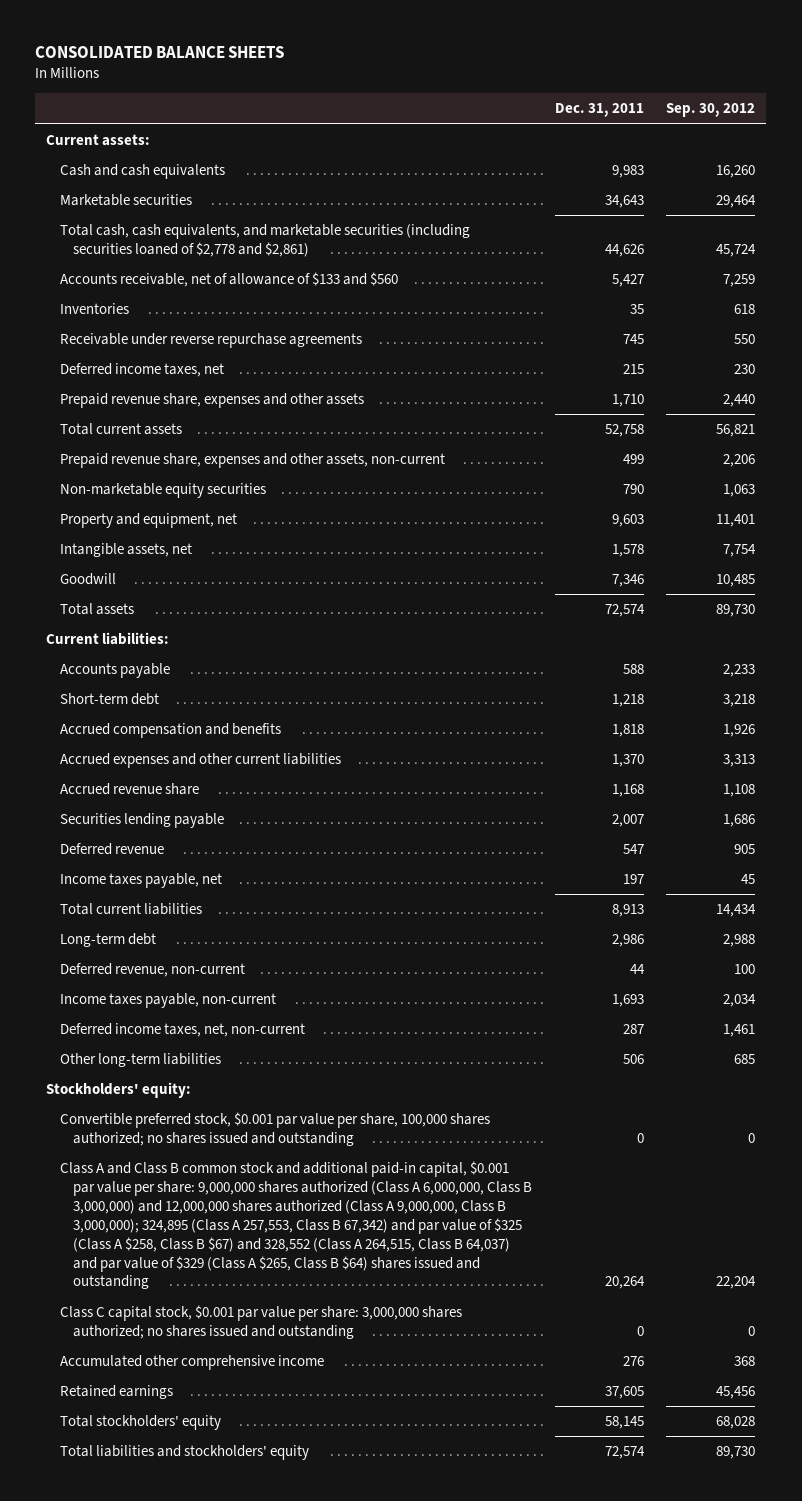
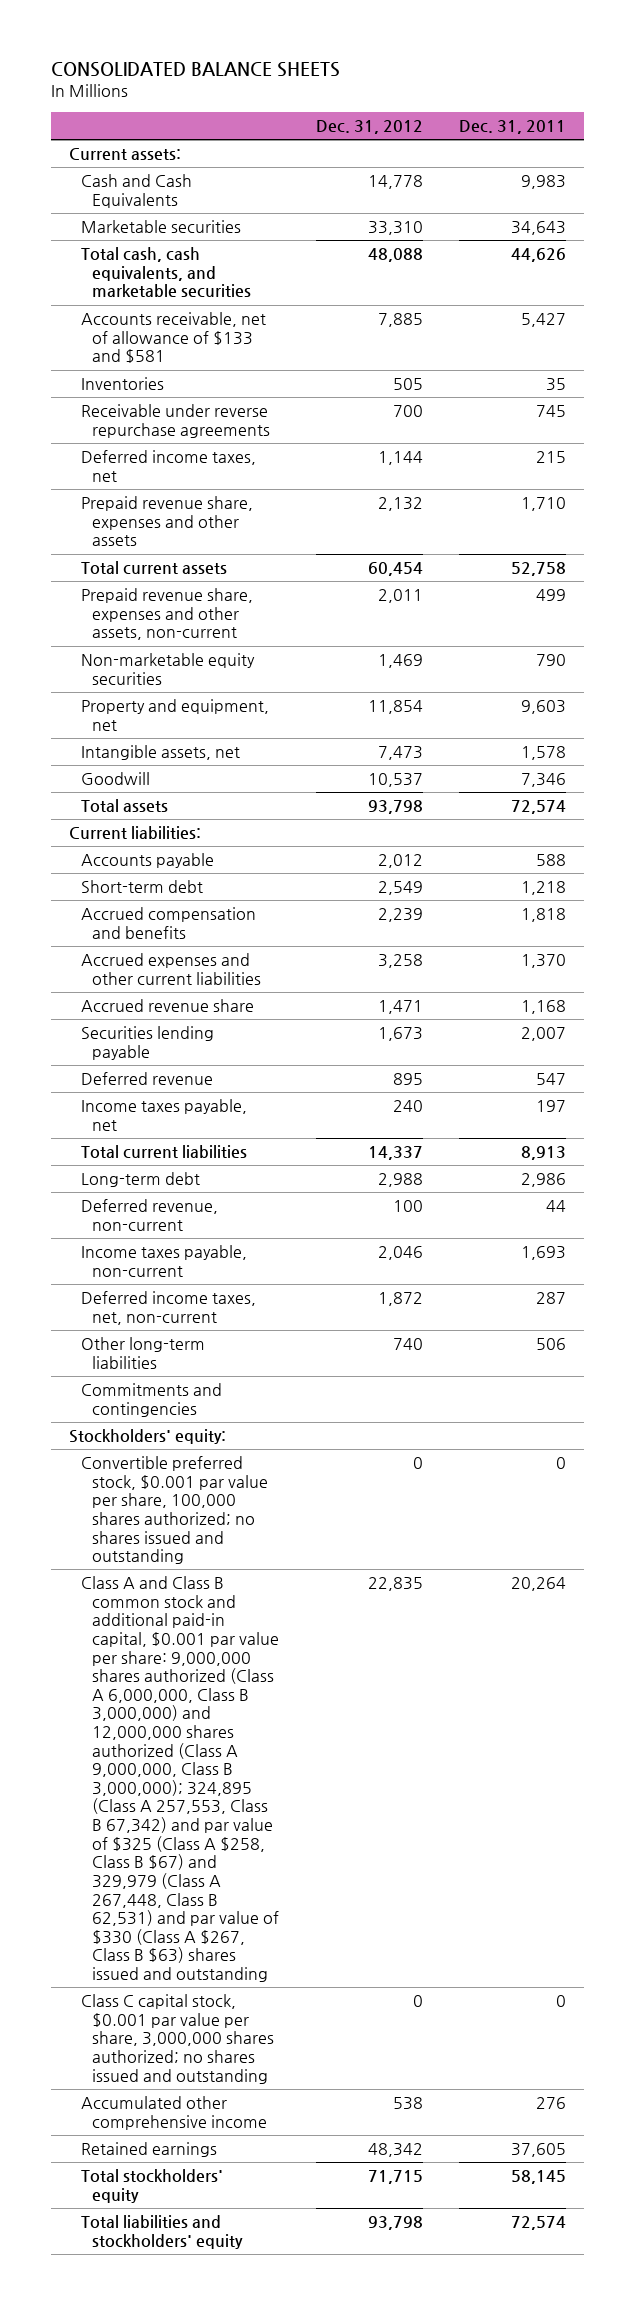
[666,103,756,118] Sep. 30, 2012 -> none
none -> [315,120,423,135] Dec. 31, 2012
[59,164,225,180] Cash and cash equivalents -> [80,174,192,208] Cash and Cash Equivalents
[59,224,470,257] Total cash, cash equivalents, and marketable securities (including securities loaned of $2,778 and $2,861) -> [80,247,252,299] Total cash, cash equivalents, and marketable securities
[59,272,398,288] Accounts receivable, net of allowance of $133 and $560 -> [80,312,266,364] Accounts receivable, net of allowance of $133 and $581
none -> [80,1383,222,1417] Commitments and contingencies
[59,1161,533,1290] Class A and Class B common stock and additional paid-in capital, $0.001 par value per share: 9,000,000 shares authorized (Class A 6,000,000, Class B 3,000,000) and 12,000,000 shares authorized (Class A 9,000,000, Class B 3,000,000); 324,895 (Class A 257,553, Class B 67,342) and par value of $325 (Class A $258, Class B $67) and 328,552 (Class A 264,515, Class B 64,037) and par value of $329 (Class A $265, Class B $64) shares issued and outstanding -> [80,1576,280,1983] Class A and Class B common stock and additional paid-in capital, $0.001 par value per share: 9,000,000 shares authorized (Class A 6,000,000, Class B 3,000,000) and 12,000,000 shares authorized (Class A 9,000,000, Class B 3,000,000); 324,895 (Class A 257,553, Class B 67,342) and par value of $325 (Class A $258, Class B $67) and 329,979 (Class A 267,448, Class B 62,531) and par value of $330 (Class A $267, Class B $63) shares issued and outstanding
[59,1305,462,1339] Class C capital stock, $0.001 par value per share: 3,000,000 shares authorized; no shares issued and outstanding -> [80,1994,275,2084] Class C capital stock, $0.001 par value per share, 3,000,000 shares authorized; no shares issued and outstanding

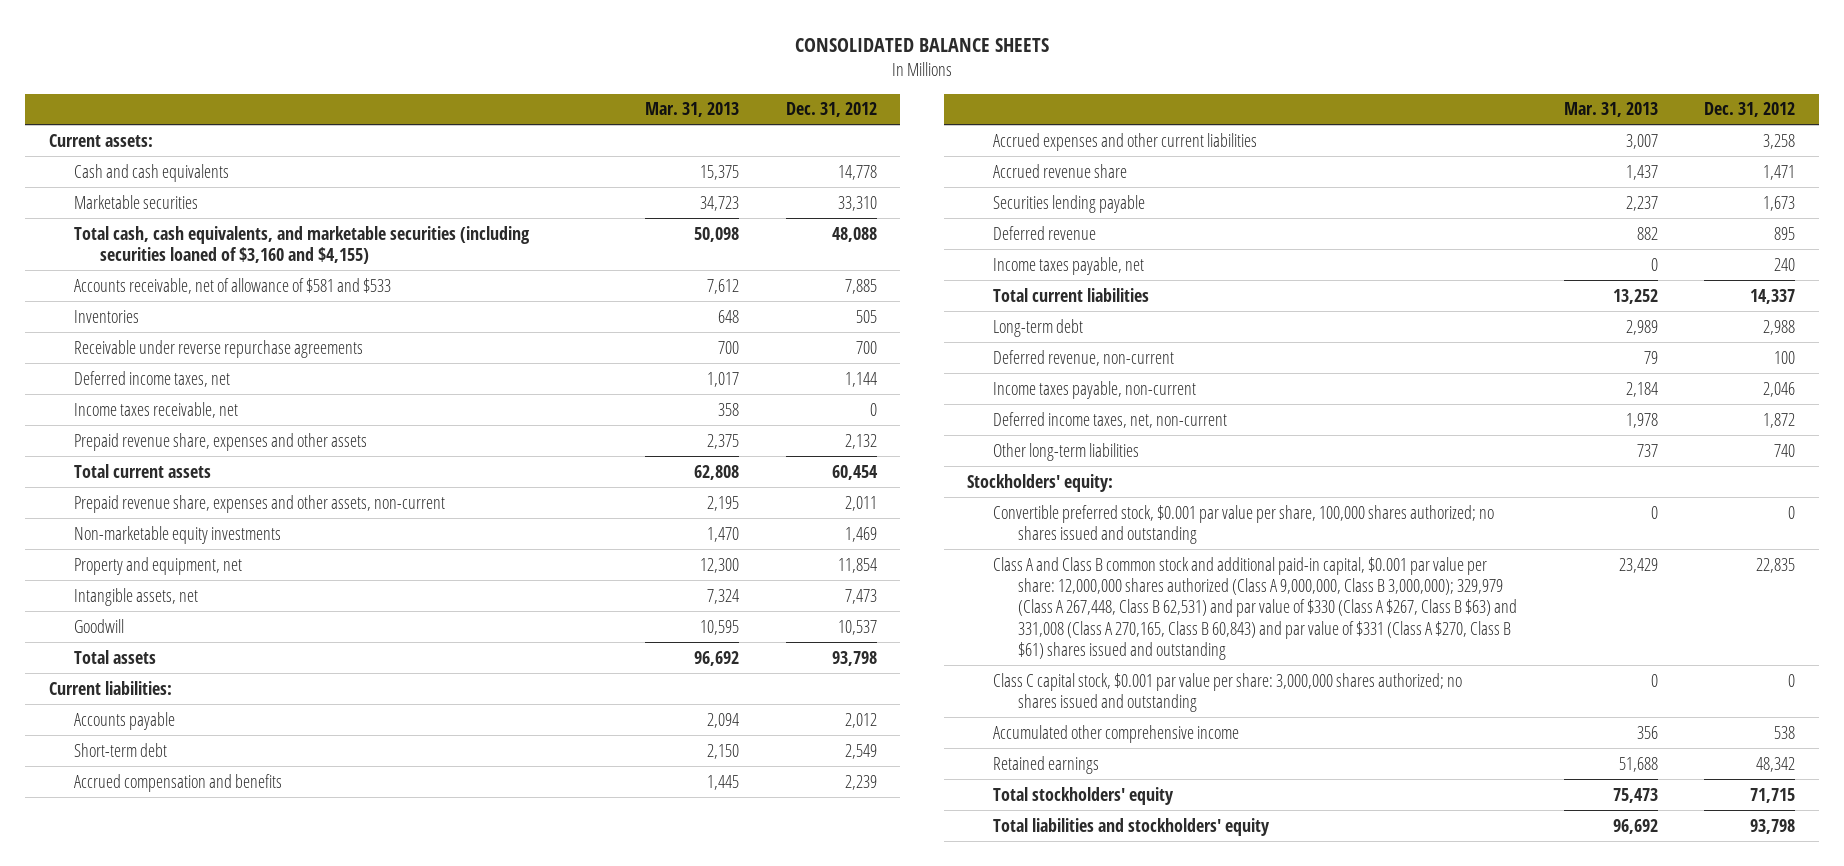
[458,120,566,135] Dec. 31, 2011 -> none
none -> [645,102,740,118] Mar. 31, 2013
[80,174,192,208] Cash and Cash Equivalents -> [74,163,230,182] Cash and cash equivalents
[80,247,252,299] Total cash, cash equivalents, and marketable securities -> [74,225,531,264] Total cash, cash equivalents, and marketable securities (including securities loaned of $3,160 and $4,155)
[80,312,266,364] Accounts receivable, net of allowance of $133 and $581 -> [74,277,392,294] Accounts receivable, net of allowance of $581 and $533
none -> [74,401,239,418] Income taxes receivable, net
[80,653,255,685] Non-marketable equity securities -> [74,525,282,544] Non-marketable equity investments
[80,1383,222,1417] Commitments and contingencies -> none
[80,1576,280,1983] Class A and Class B common stock and additional paid-in capital, $0.001 par value per share: 9,000,000 shares authorized (Class A 6,000,000, Class B 3,000,000) and 12,000,000 shares authorized (Class A 9,000,000, Class B 3,000,000); 324,895 (Class A 257,553, Class B 67,342) and par value of $325 (Class A $258, Class B $67) and 329,979 (Class A 267,448, Class B 62,531) and par value of $330 (Class A $267, Class B $63) shares issued and outstanding -> [992,556,1518,660] Class A and Class B common stock and additional paid-in capital, $0.001 par value per share: 12,000,000 shares authorized (Class A 9,000,000, Class B 3,000,000); 329,979 (Class A 267,448, Class B 62,531) and par value of $330 (Class A $267, Class B $63) and 331,008 (Class A 270,165, Class B 60,843) and par value of $331 (Class A $270, Class B $61) shares issued and outstanding
[80,1994,275,2084] Class C capital stock, $0.001 par value per share, 3,000,000 shares authorized; no shares issued and outstanding -> [992,672,1462,712] Class C capital stock, $0.001 par value per share: 3,000,000 shares authorized; no shares issued and outstanding

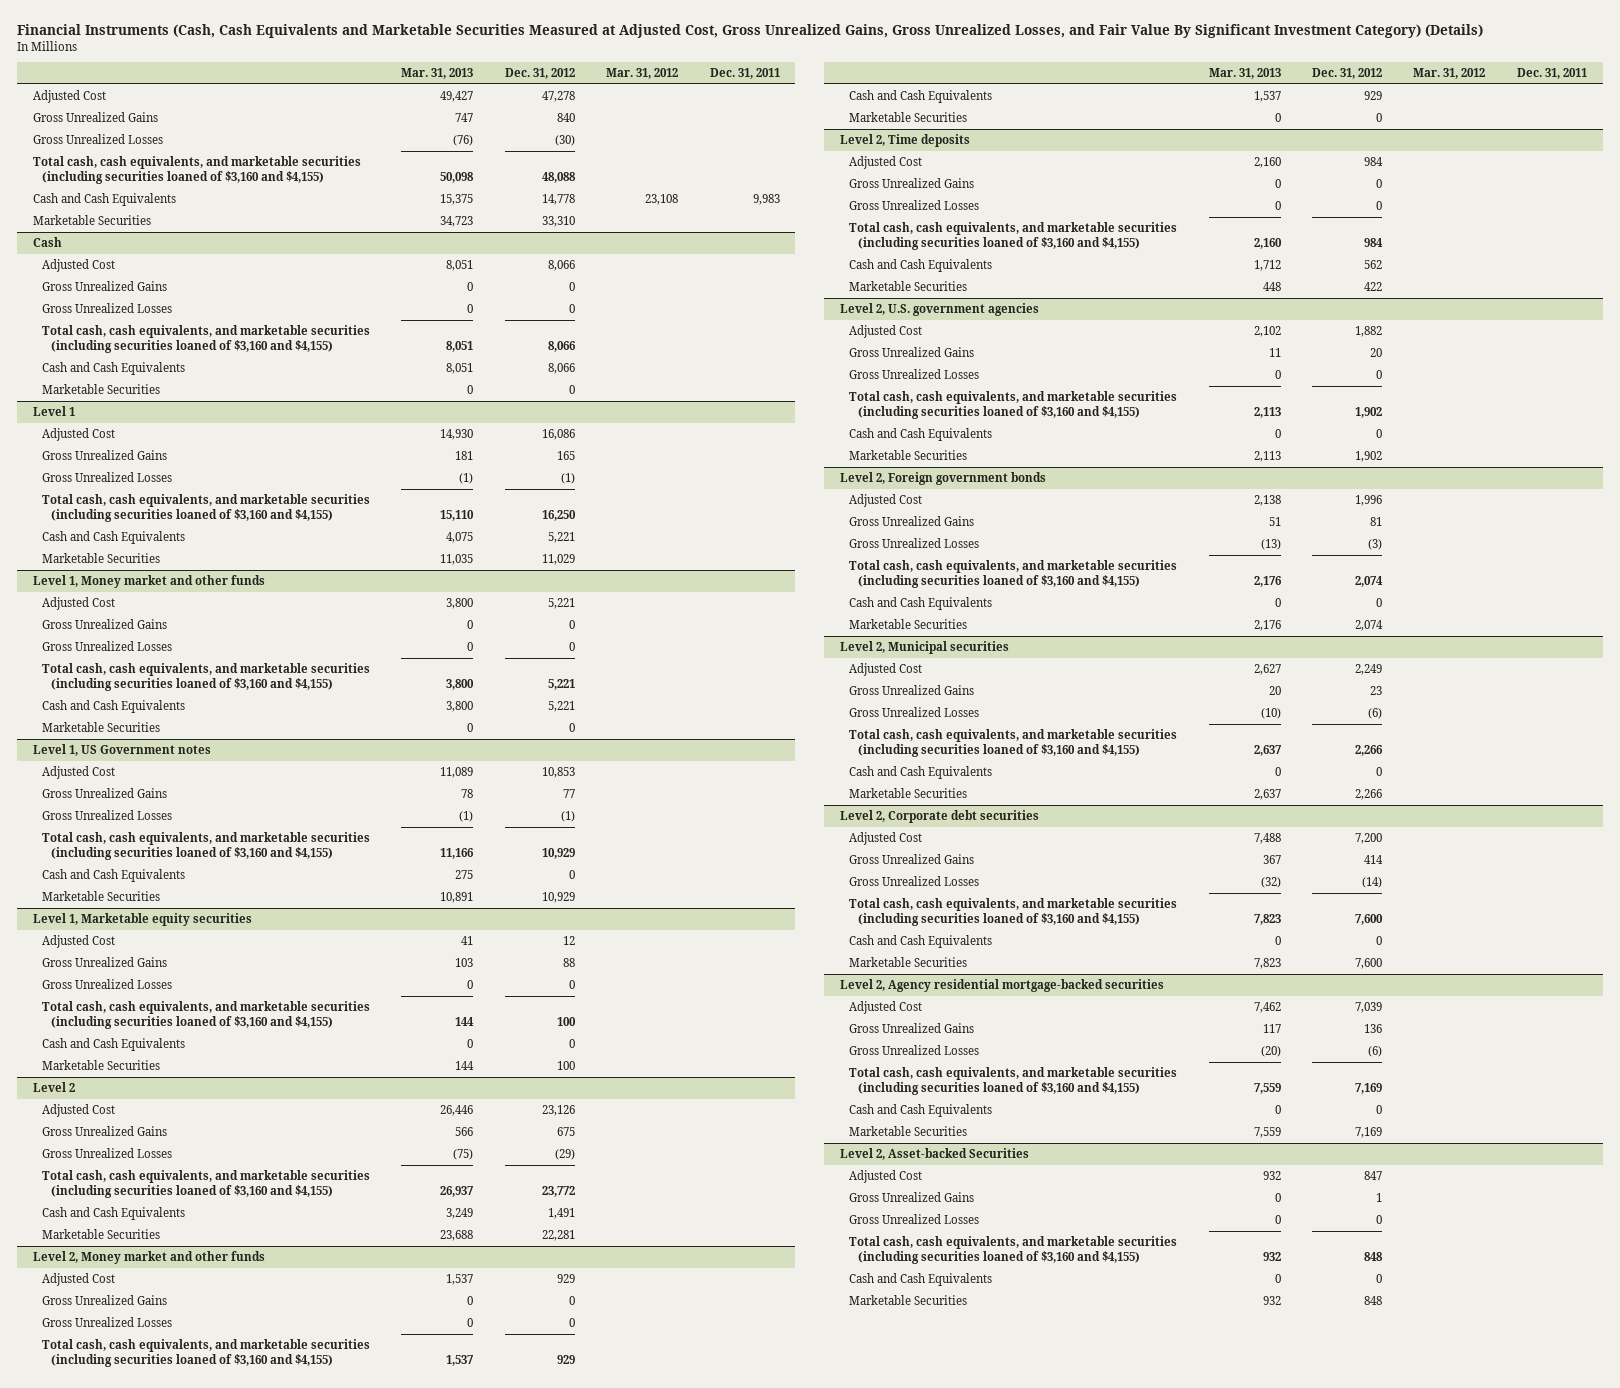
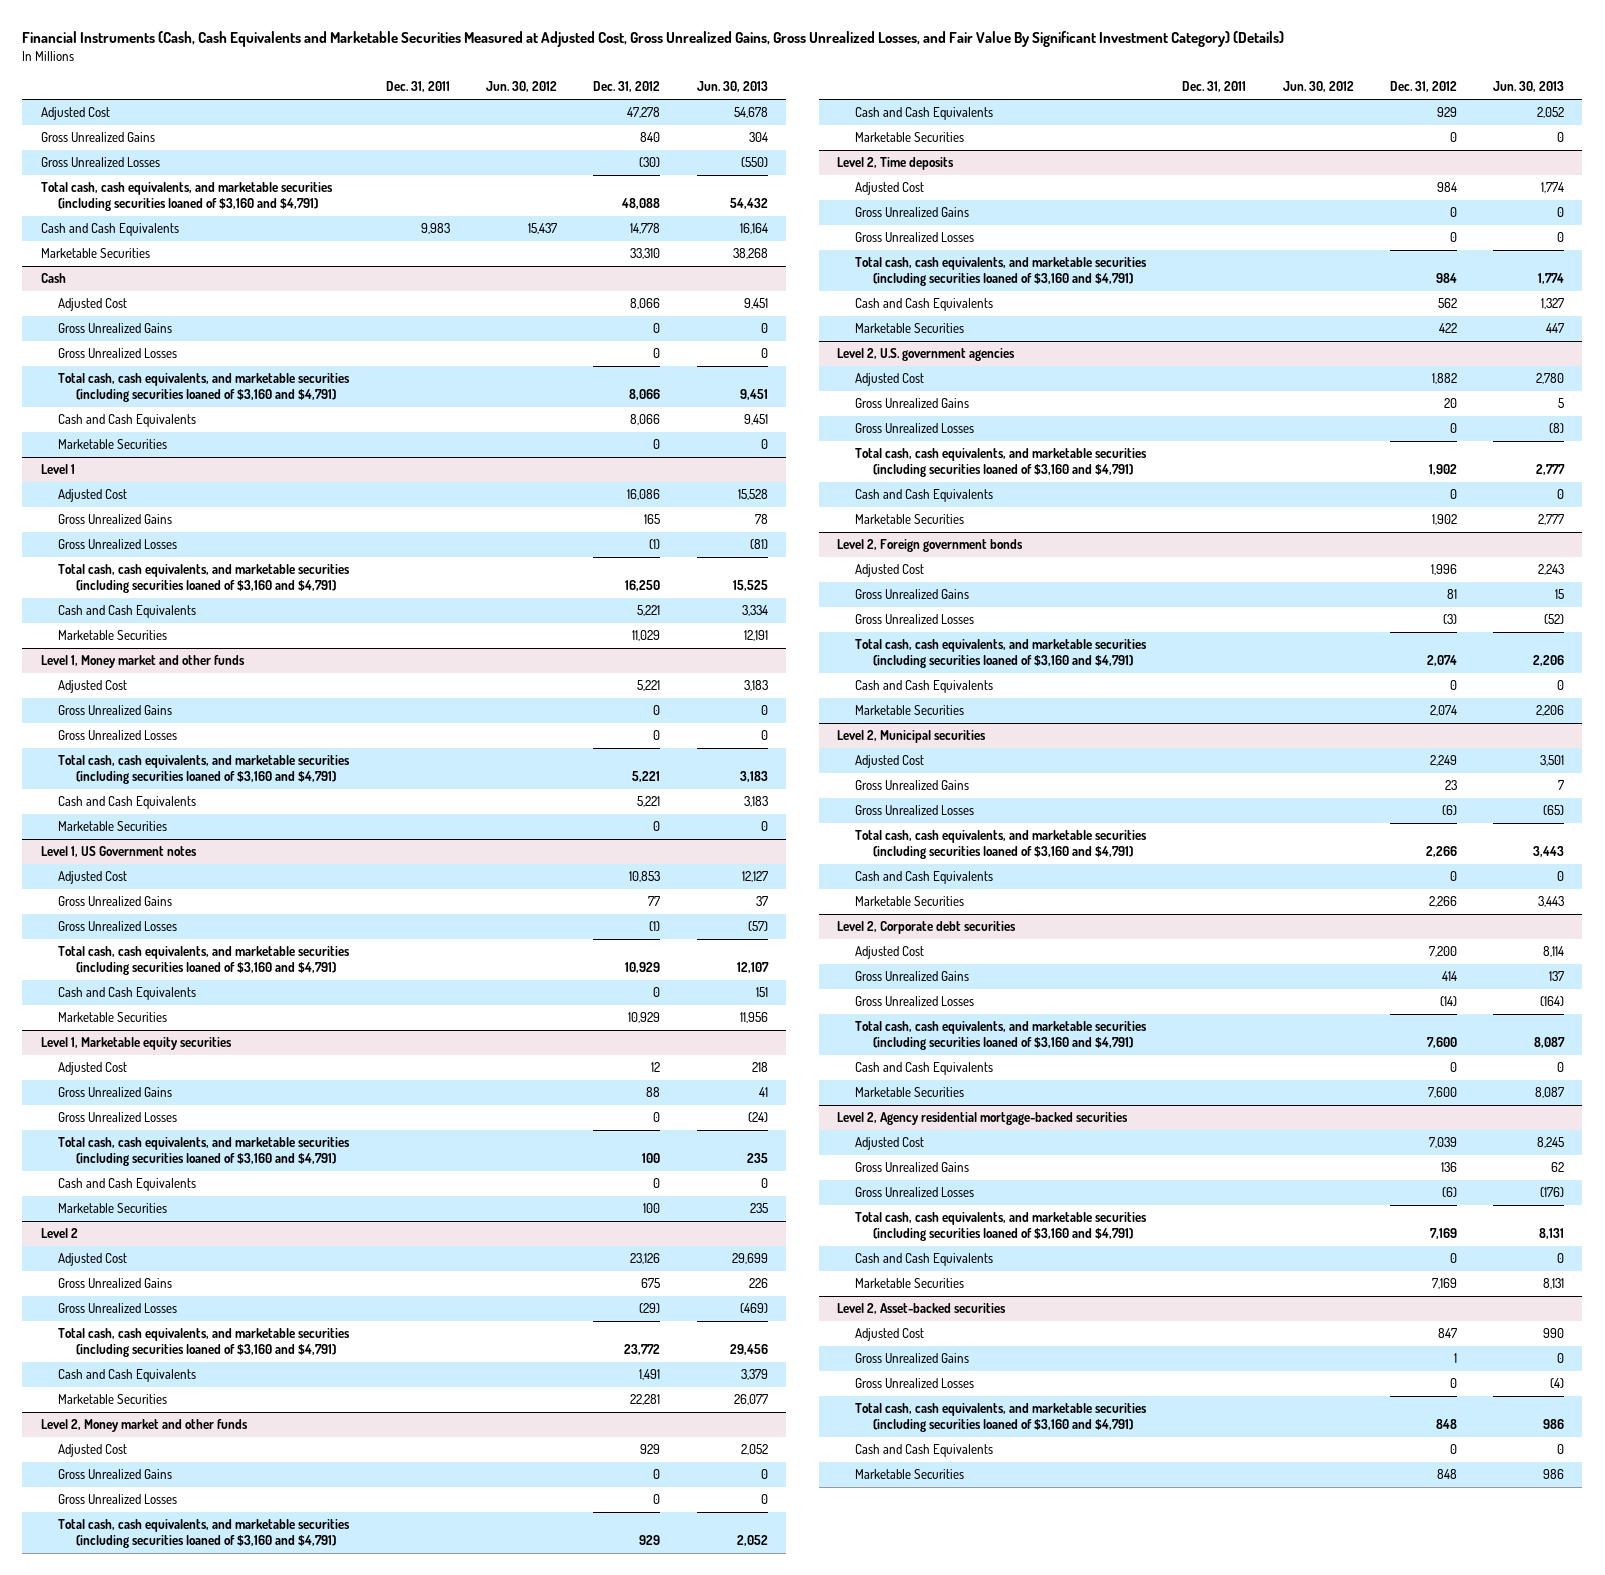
[401,68,474,80] Mar. 31, 2013 -> none
[606,68,679,80] Mar. 31, 2012 -> none
none -> [486,81,558,93] Jun. 30, 2012
none -> [696,81,768,93] Jun. 30, 2013
[32,156,361,185] Total cash, cash equivalents, and marketable securities (including securities loaned of $3,160 and $4,155) -> [40,182,333,211] Total cash, cash equivalents, and marketable securities (including securities loaned of $3,160 and $4,791)
[41,325,370,354] Total cash, cash equivalents, and marketable securities (including securities loaned of $3,160 and $4,155) -> [58,373,351,402] Total cash, cash equivalents, and marketable securities (including securities loaned of $3,160 and $4,791)
[41,494,370,523] Total cash, cash equivalents, and marketable securities (including securities loaned of $3,160 and $4,155) -> [58,564,351,593] Total cash, cash equivalents, and marketable securities (including securities loaned of $3,160 and $4,791)
[41,663,370,692] Total cash, cash equivalents, and marketable securities (including securities loaned of $3,160 and $4,155) -> [58,755,351,784] Total cash, cash equivalents, and marketable securities (including securities loaned of $3,160 and $4,791)
[41,832,370,861] Total cash, cash equivalents, and marketable securities (including securities loaned of $3,160 and $4,155) -> [58,946,351,975] Total cash, cash equivalents, and marketable securities (including securities loaned of $3,160 and $4,791)
[41,1001,370,1030] Total cash, cash equivalents, and marketable securities (including securities loaned of $3,160 and $4,155) -> [58,1137,351,1166] Total cash, cash equivalents, and marketable securities (including securities loaned of $3,160 and $4,791)
[41,1170,370,1199] Total cash, cash equivalents, and marketable securities (including securities loaned of $3,160 and $4,155) -> [58,1328,351,1357] Total cash, cash equivalents, and marketable securities (including securities loaned of $3,160 and $4,791)
[41,1339,370,1368] Total cash, cash equivalents, and marketable securities (including securities loaned of $3,160 and $4,155) -> [58,1519,351,1548] Total cash, cash equivalents, and marketable securities (including securities loaned of $3,160 and $4,791)
[849,222,1178,251] Total cash, cash equivalents, and marketable securities (including securities loaned of $3,160 and $4,155) -> [854,257,1147,286] Total cash, cash equivalents, and marketable securities (including securities loaned of $3,160 and $4,791)
[849,391,1178,420] Total cash, cash equivalents, and marketable securities (including securities loaned of $3,160 and $4,155) -> [854,448,1147,477] Total cash, cash equivalents, and marketable securities (including securities loaned of $3,160 and $4,791)
[849,560,1178,589] Total cash, cash equivalents, and marketable securities (including securities loaned of $3,160 and $4,155) -> [854,639,1147,668] Total cash, cash equivalents, and marketable securities (including securities loaned of $3,160 and $4,791)
[849,729,1178,758] Total cash, cash equivalents, and marketable securities (including securities loaned of $3,160 and $4,155) -> [854,830,1147,859] Total cash, cash equivalents, and marketable securities (including securities loaned of $3,160 and $4,791)
[849,898,1178,927] Total cash, cash equivalents, and marketable securities (including securities loaned of $3,160 and $4,155) -> [854,1021,1147,1050] Total cash, cash equivalents, and marketable securities (including securities loaned of $3,160 and $4,791)
[849,1067,1178,1096] Total cash, cash equivalents, and marketable securities (including securities loaned of $3,160 and $4,155) -> [854,1212,1147,1241] Total cash, cash equivalents, and marketable securities (including securities loaned of $3,160 and $4,791)
[839,1148,1029,1161] Level 2, Asset-backed Securities -> [837,1303,1007,1315] Level 2, Asset-backed securities
[849,1236,1178,1265] Total cash, cash equivalents, and marketable securities (including securities loaned of $3,160 and $4,155) -> [854,1403,1147,1432] Total cash, cash equivalents, and marketable securities (including securities loaned of $3,160 and $4,791)

